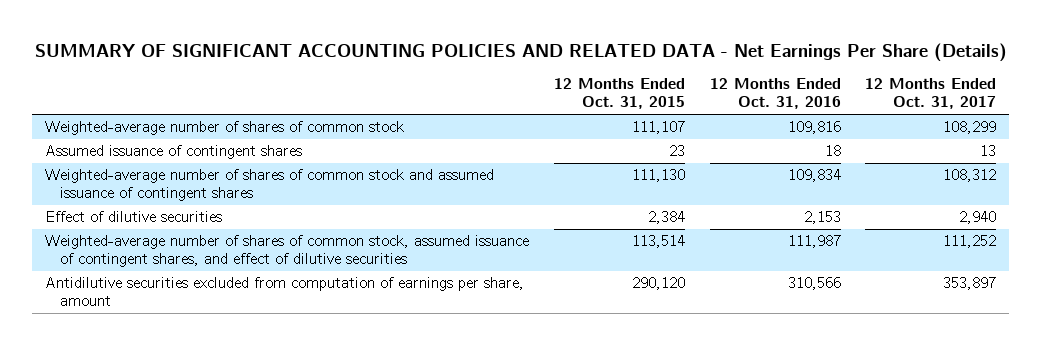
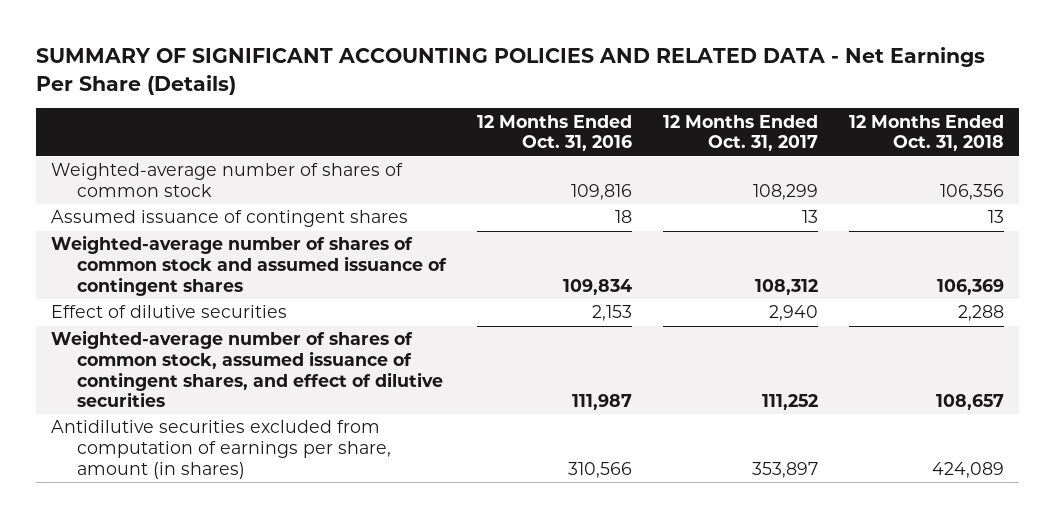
[553,78,685,110] 12 Months Ended Oct. 31, 2015 -> none
none -> [848,114,1004,152] 12 Months Ended Oct. 31, 2018
[44,277,524,307] Antidilutive securities excluded from computation of earnings per share, amount -> [51,420,392,479] Antidilutive securities excluded from computation of earnings per share, amount (in shares)

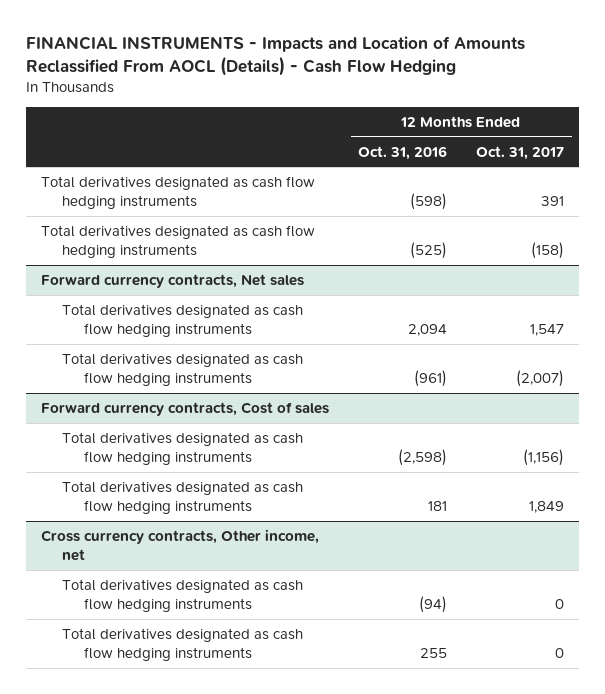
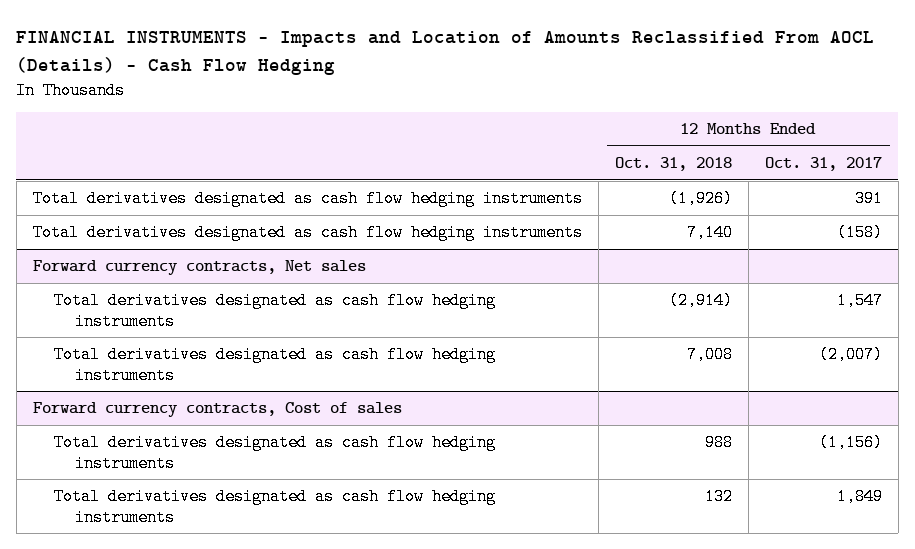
[357,145,447,160] Oct. 31, 2016 -> none
none -> [614,157,732,172] Oct. 31, 2018
[40,528,319,562] Cross currency contracts, Other income, net -> none
[62,578,304,613] Total derivatives designated as cash flow hedging instruments -> none
[62,627,304,662] Total derivatives designated as cash flow hedging instruments -> none

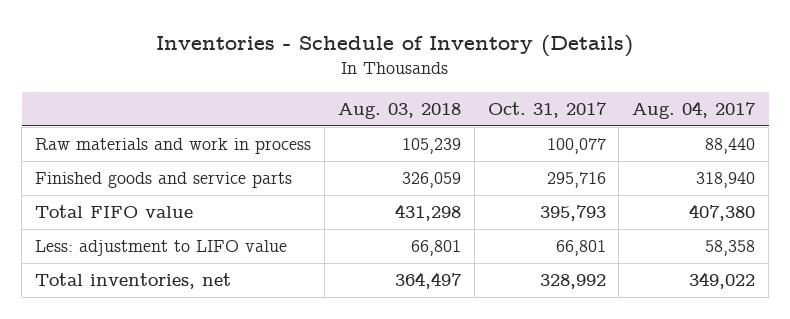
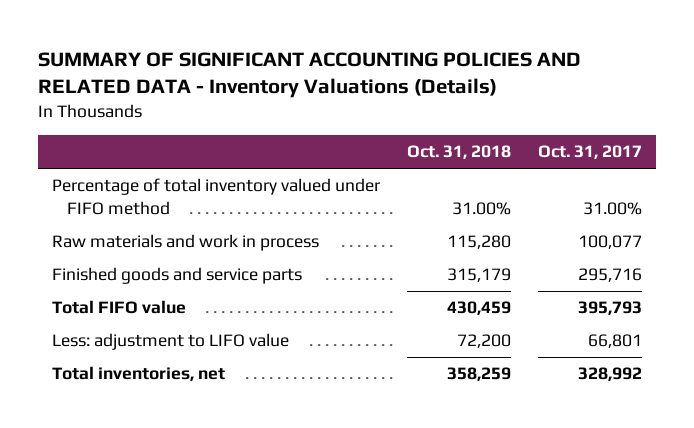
[156,34,634,57] Inventories - Schedule of Inventory (Details) -> [38,51,582,99] SUMMARY OF SIGNIFICANT ACCOUNTING POLICIES AND RELATED DATA - Inventory Valuations (Details)
[337,103,461,120] Aug. 03, 2018 -> none
[632,101,757,120] Aug. 04, 2017 -> none
none -> [406,145,511,160] Oct. 31, 2018
none -> [51,178,380,216] Percentage of total inventory valued under FIFO method

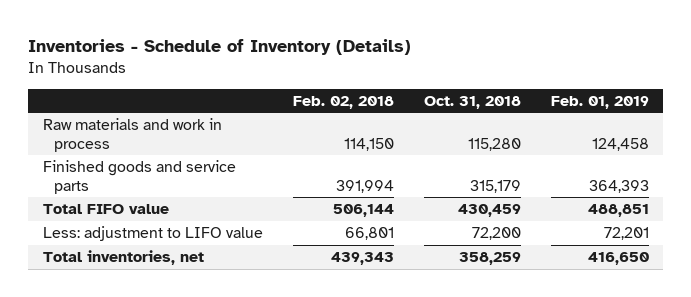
[38,51,582,99] SUMMARY OF SIGNIFICANT ACCOUNTING POLICIES AND RELATED DATA - Inventory Valuations (Details) -> [27,39,411,56] Inventories - Schedule of Inventory (Details)
[538,145,643,160] Oct. 31, 2017 -> none
none -> [292,95,394,109] Feb. 02, 2018
none -> [550,95,649,109] Feb. 01, 2019
[51,178,380,216] Percentage of total inventory valued under FIFO method -> none

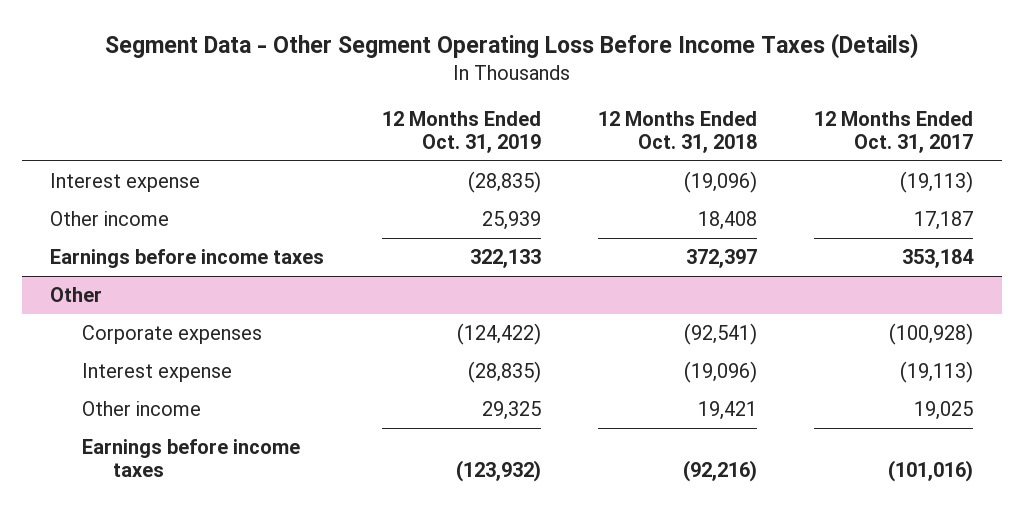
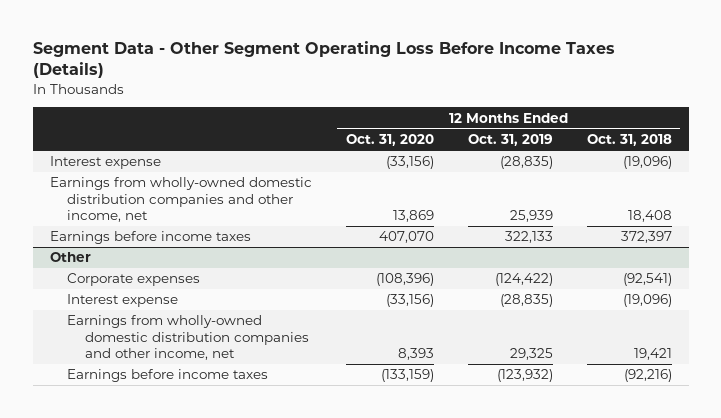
[813,110,973,153] 12 Months Ended Oct. 31, 2017 -> none
none -> [345,134,434,147] Oct. 31, 2020
[50,210,170,226] Other income -> [49,177,312,223] Earnings from wholly-owned domestic distribution companies and other income, net
[81,400,201,416] Other income -> [67,315,310,361] Earnings from wholly-owned domestic distribution companies and other income, net

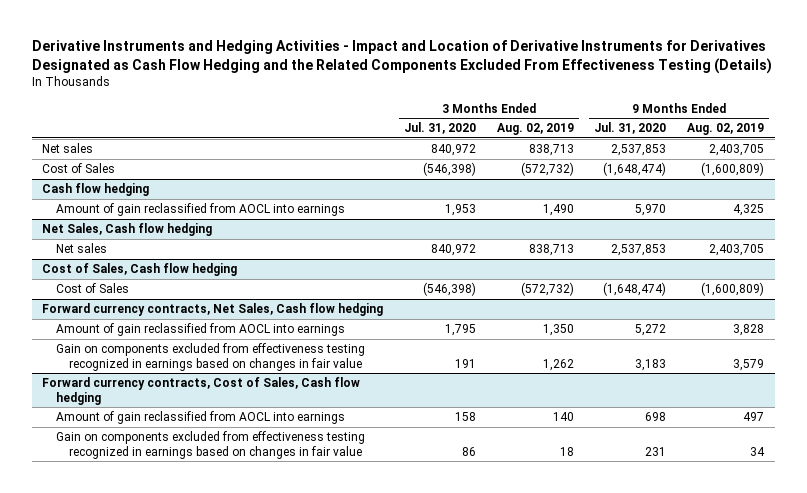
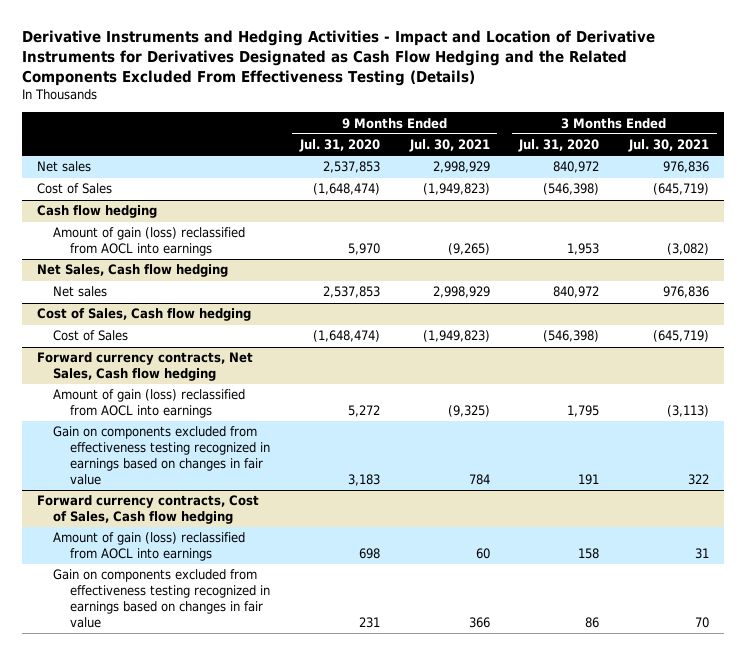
[496,123,574,136] Aug. 02, 2019 -> none
[687,123,765,136] Aug. 02, 2019 -> none
none -> [408,139,490,153] Jul. 30, 2021
none -> [628,139,710,153] Jul. 30, 2021
[55,203,345,217] Amount of gain reclassified from AOCL into earnings -> [53,227,246,257] Amount of gain (loss) reclassified from AOCL into earnings
[55,323,345,337] Amount of gain reclassified from AOCL into earnings -> [53,389,246,419] Amount of gain (loss) reclassified from AOCL into earnings
[55,411,345,425] Amount of gain reclassified from AOCL into earnings -> [53,532,246,562] Amount of gain (loss) reclassified from AOCL into earnings

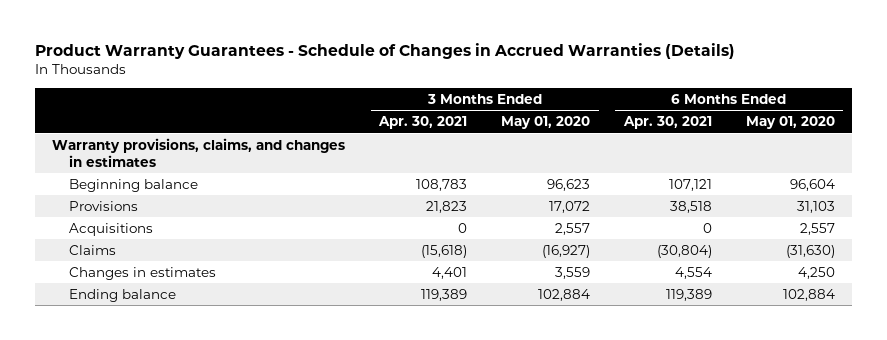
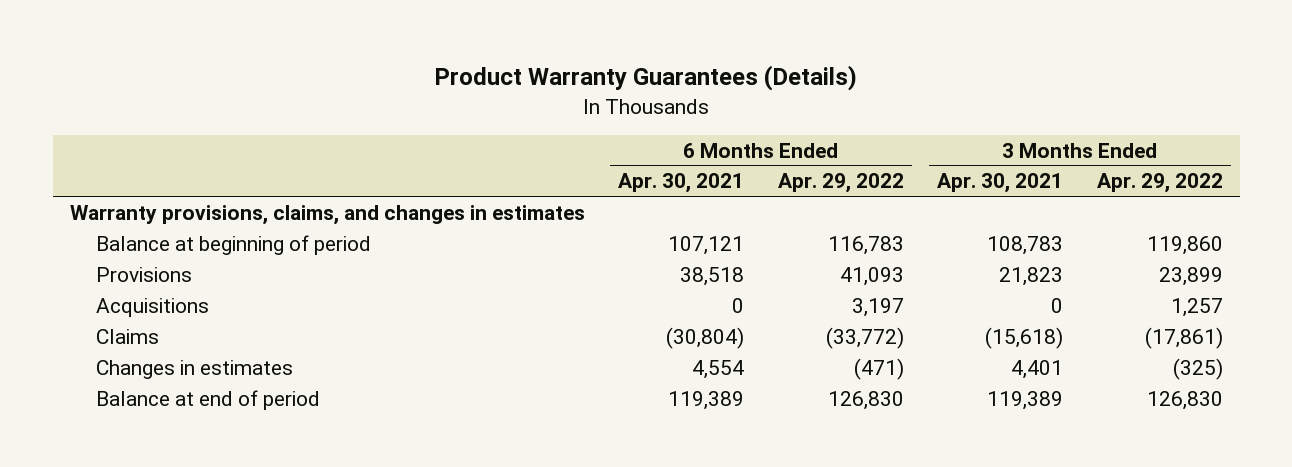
[35,43,736,60] Product Warranty Guarantees - Schedule of Changes in Accrued Warranties (Details) -> [434,65,858,92] Product Warranty Guarantees (Details)
[501,116,591,130] May 01, 2020 -> none
[745,116,835,130] May 01, 2020 -> none
none -> [777,173,904,194] Apr. 29, 2022
none -> [1096,173,1223,194] Apr. 29, 2022
[69,178,199,192] Beginning balance -> [95,234,371,255] Balance at beginning of period
[69,288,177,302] Ending balance -> [95,389,320,410] Balance at end of period

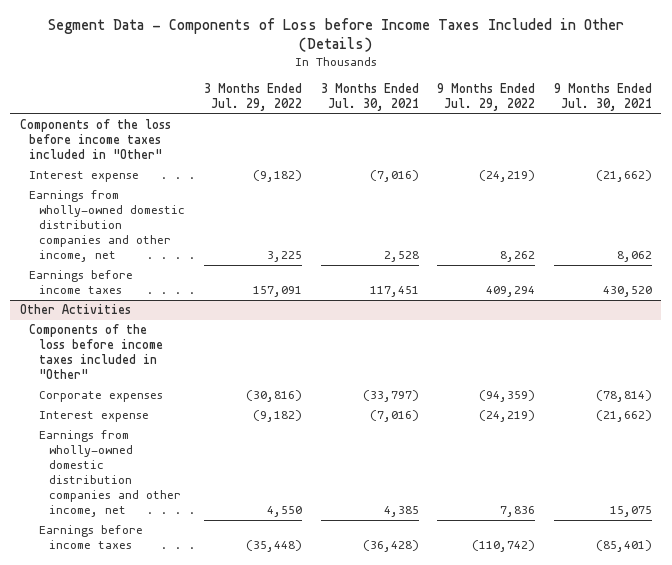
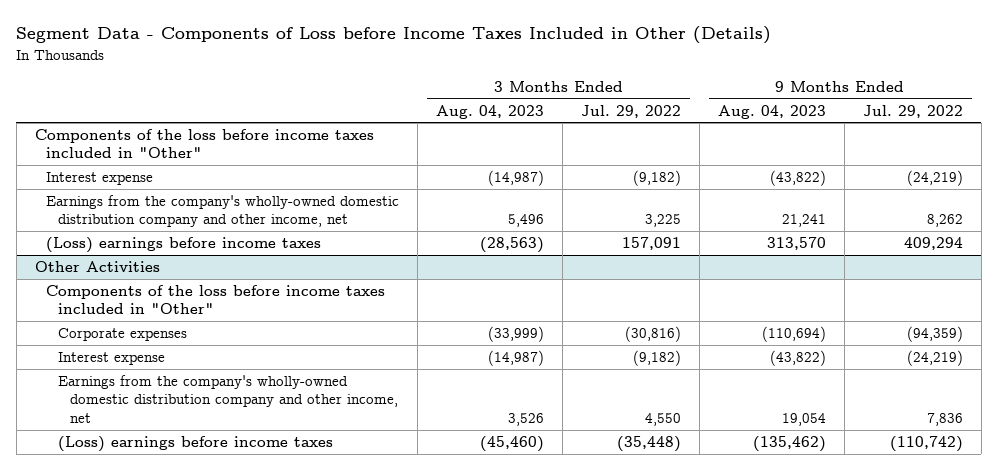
[320,82,419,111] 3 Months Ended Jul. 30, 2021 -> none
[554,82,653,111] 9 Months Ended Jul. 30, 2021 -> none
none -> [436,104,545,119] Aug. 04, 2023
none -> [717,104,826,119] Aug. 04, 2023
[29,190,186,263] Earnings from wholly-owned domestic distribution companies and other income, net -> [46,195,400,228] Earnings from the company's wholly-owned domestic distribution company and other income, net
[29,270,134,295] Earnings before income taxes -> [46,237,322,254] (Loss) earnings before income taxes
[39,430,182,518] Earnings from wholly-owned domestic distribution companies and other income, net -> [57,375,398,423] Earnings from the company's wholly-owned domestic distribution company and other income, net
[39,525,144,550] Earnings before income taxes -> [57,436,333,453] (Loss) earnings before income taxes

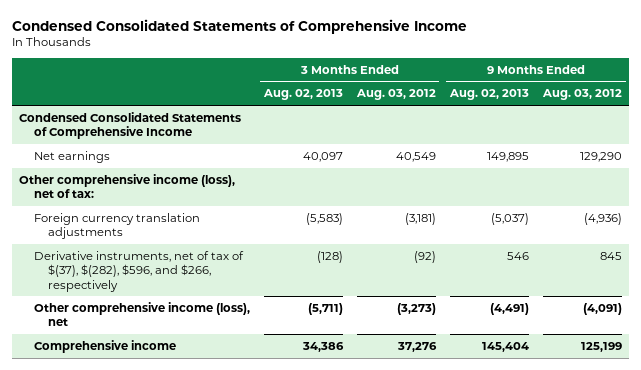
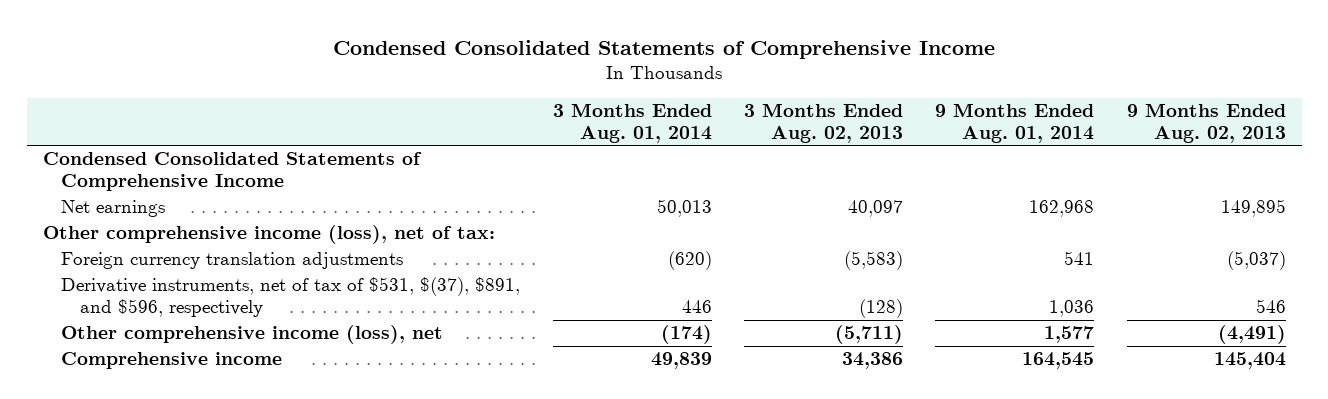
[355,89,436,101] Aug. 03, 2012 -> none
[542,89,623,101] Aug. 03, 2012 -> none
none -> [552,103,712,143] 3 Months Ended Aug. 01, 2014
none -> [935,103,1095,143] 9 Months Ended Aug. 01, 2014
[33,250,244,292] Derivative instruments, net of tax of $(37), $(282), $596, and $266, respectively -> [61,277,521,317] Derivative instruments, net of tax of $531, $(37), $891, and $596, respectively

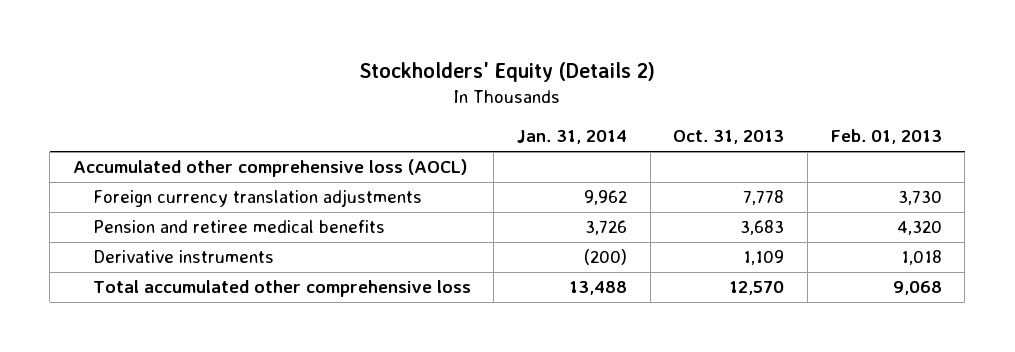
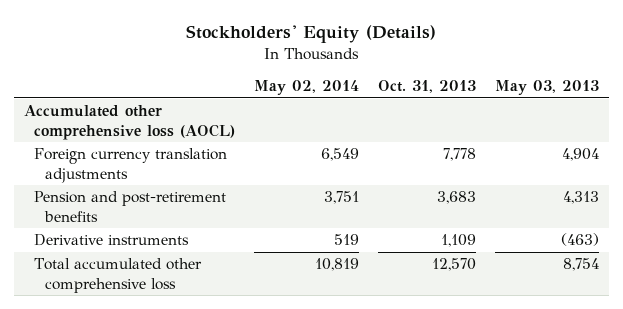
[359,62,656,83] Stockholders' Equity (Details 2) -> [186,24,437,43] Stockholders' Equity (Details)
[517,130,628,145] Jan. 31, 2014 -> none
[830,129,942,145] Feb. 01, 2013 -> none
none -> [254,80,360,96] May 02, 2014
none -> [495,80,600,96] May 03, 2013
[92,220,385,234] Pension and retiree medical benefits -> [34,191,227,222] Pension and post-retirement benefits

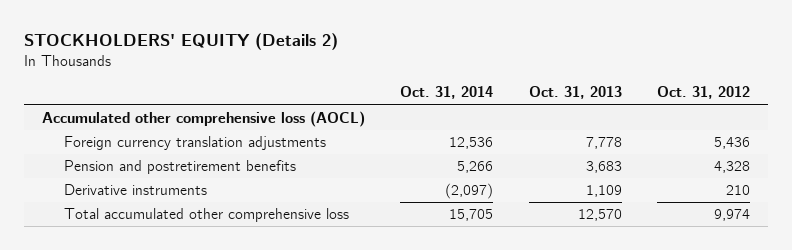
[186,24,437,43] Stockholders' Equity (Details) -> [24,33,339,51] STOCKHOLDERS' EQUITY (Details 2)
[254,80,360,96] May 02, 2014 -> none
[495,80,600,96] May 03, 2013 -> none
none -> [400,86,494,100] Oct. 31, 2014
none -> [656,86,750,100] Oct. 31, 2012
[34,191,227,222] Pension and post-retirement benefits -> [63,160,296,175] Pension and postretirement benefits

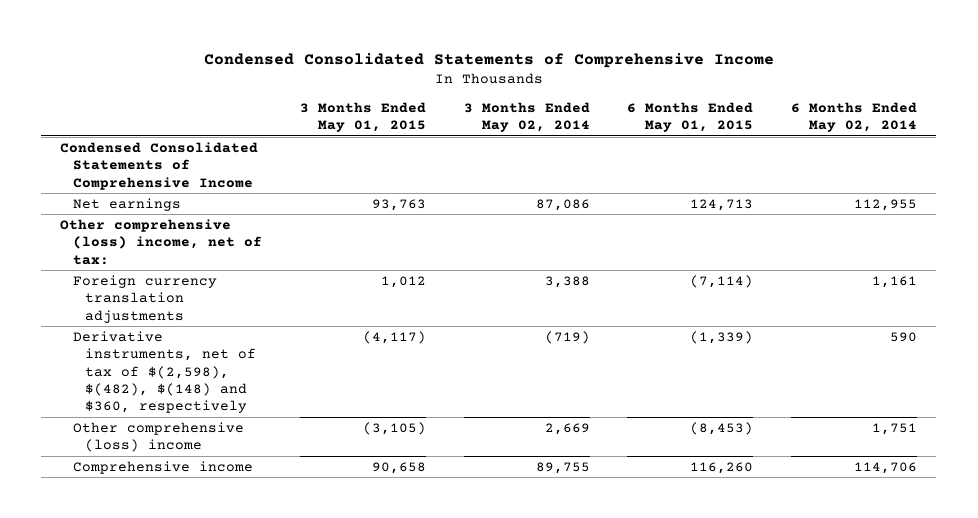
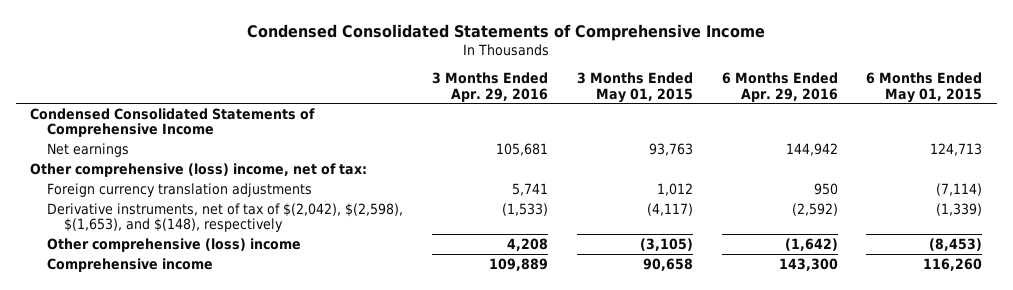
[463,101,590,133] 3 Months Ended May 02, 2014 -> none
[791,101,918,133] 6 Months Ended May 02, 2014 -> none
none -> [432,72,549,102] 3 Months Ended Apr. 29, 2016
none -> [721,72,838,102] 6 Months Ended Apr. 29, 2016
[72,330,257,414] Derivative instruments, net of tax of $(2,598), $(482), $(148) and $360, respectively -> [47,202,404,233] Derivative instruments, net of tax of $(2,042), $(2,598), $(1,653), and $(148), respectively

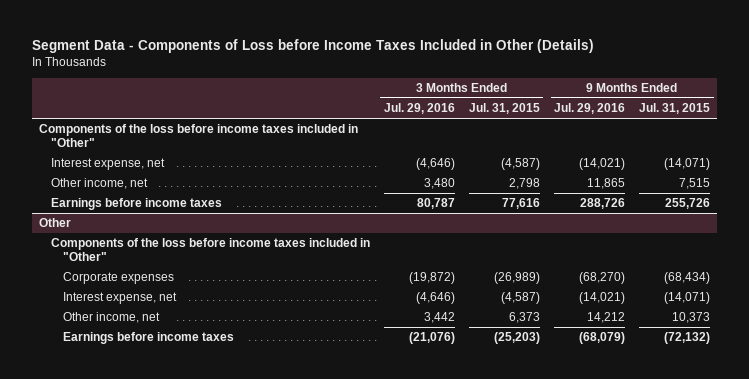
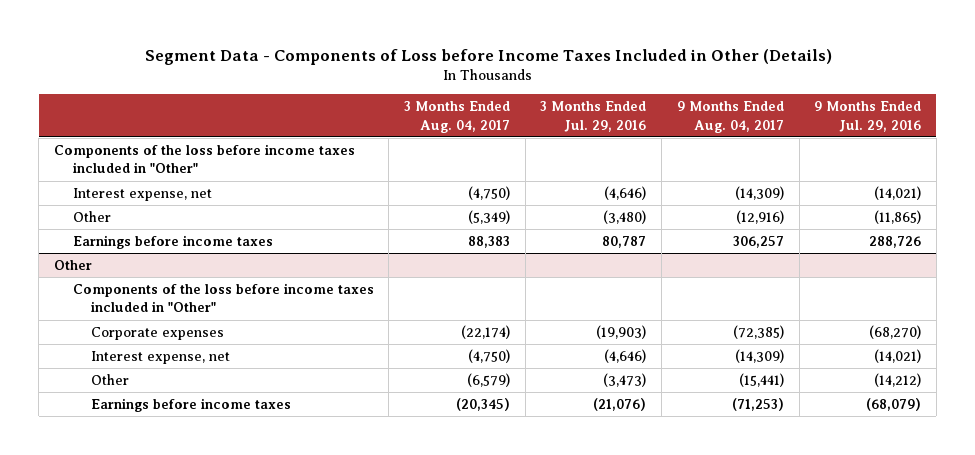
[468,103,540,115] Jul. 31, 2015 -> none
[639,103,711,115] Jul. 31, 2015 -> none
none -> [404,101,511,133] 3 Months Ended Aug. 04, 2017
none -> [676,101,784,133] 9 Months Ended Aug. 04, 2017
[50,178,148,190] Other income, net -> [72,211,111,223] Other
[423,178,455,190] 3,480 -> [603,210,647,225] (3,480)
[587,178,626,190] 11,865 -> [874,210,922,225] (11,865)
[408,272,455,285] (19,872) -> [596,325,647,340] (19,903)
[63,312,161,324] Other income, net -> [91,374,130,386] Other
[423,312,455,324] 3,442 -> [603,373,647,388] (3,473)
[587,312,626,324] 14,212 -> [874,373,922,388] (14,212)

